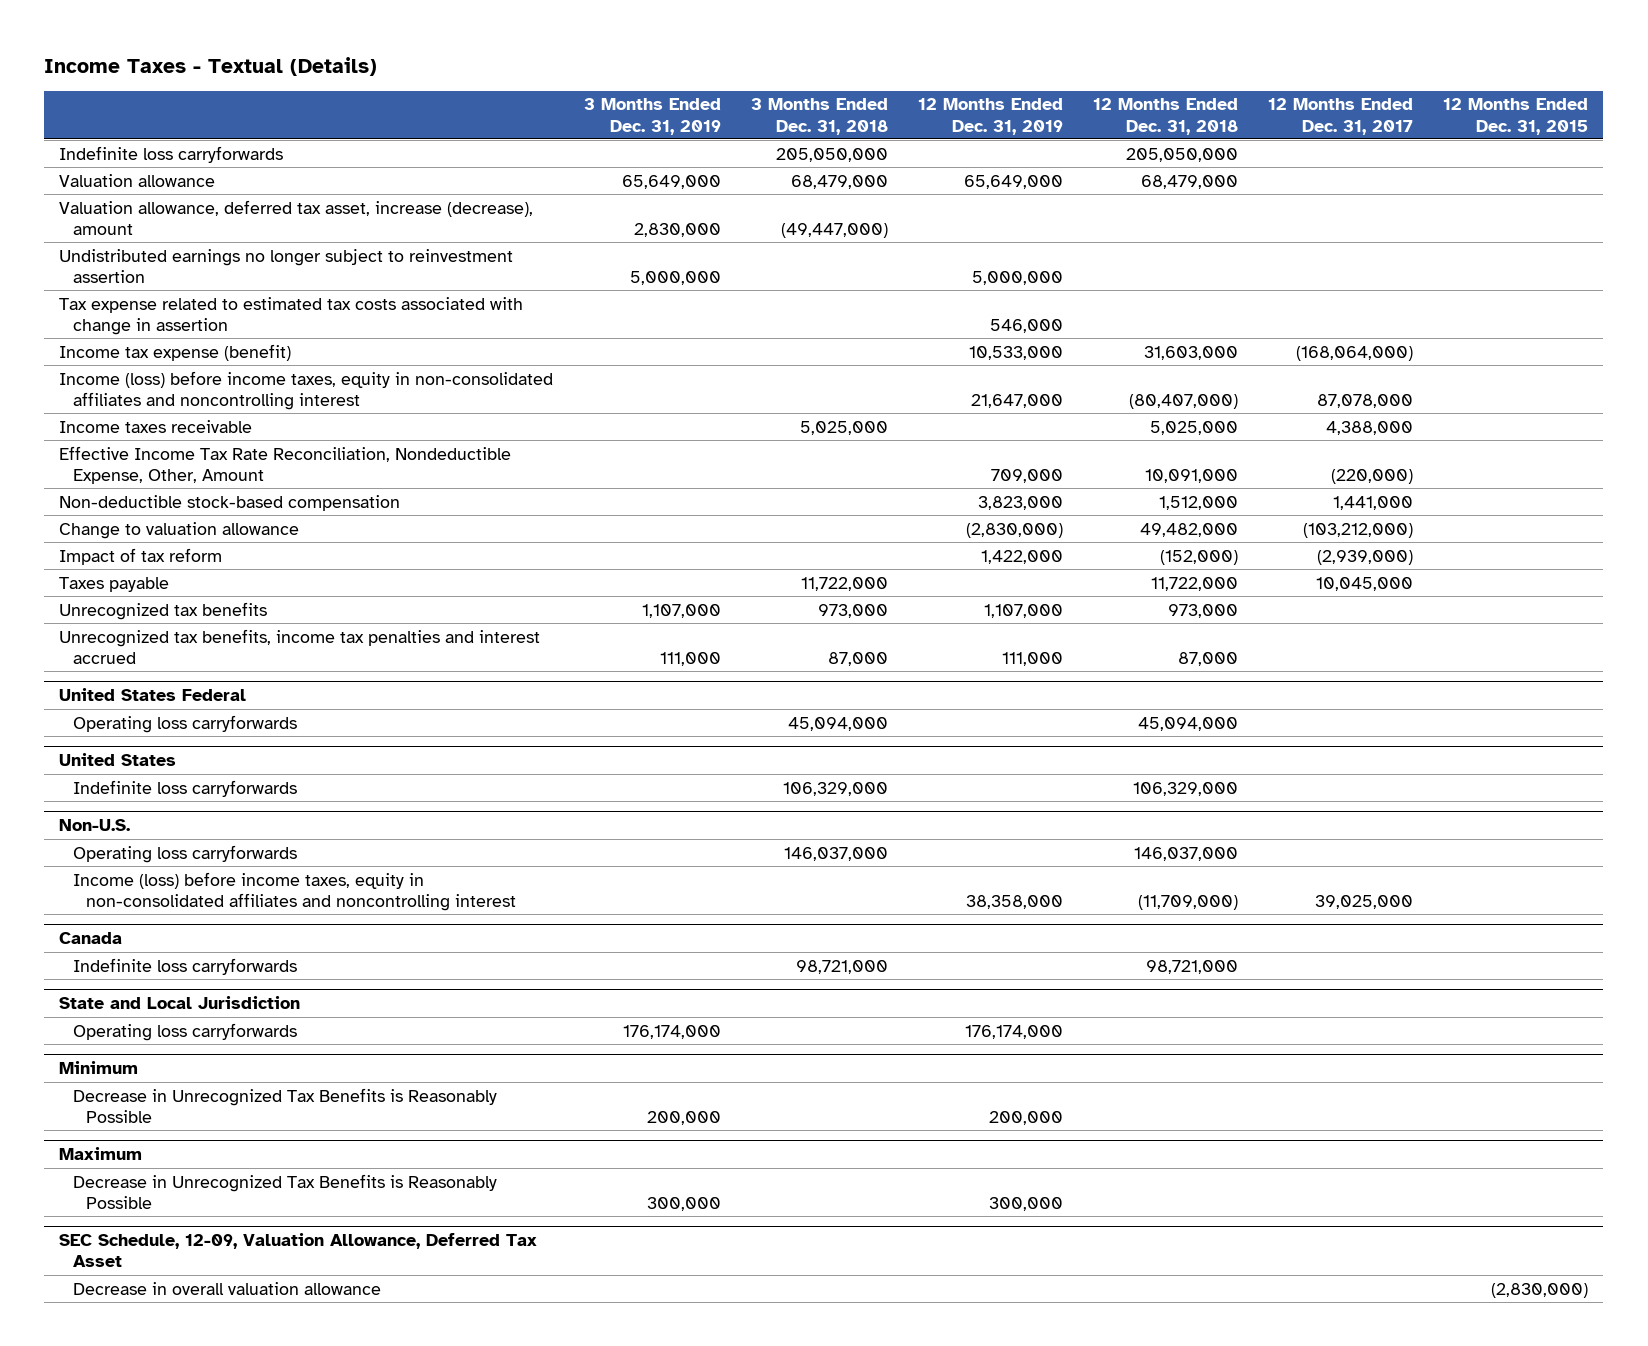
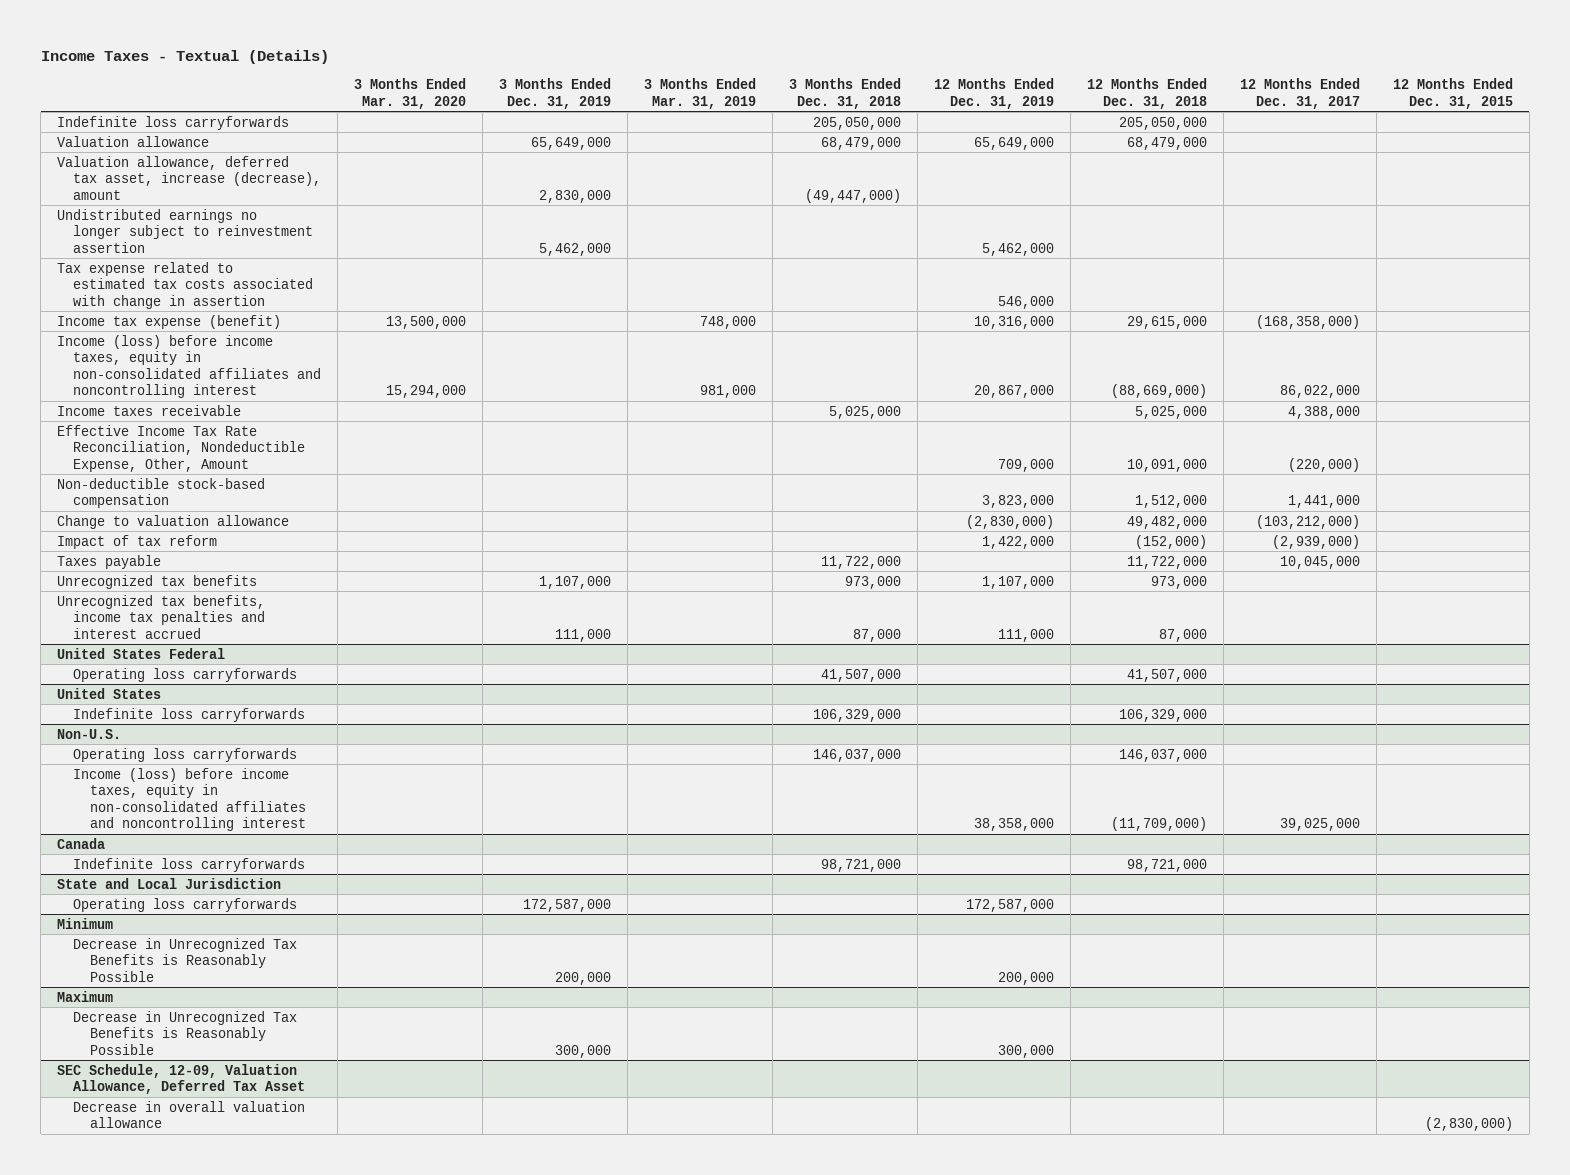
none -> [354,78,467,109] 3 Months Ended Mar. 31, 2020
none -> [644,78,757,109] 3 Months Ended Mar. 31, 2019
[629,270,721,285] 5,000,000 -> [539,242,612,256] 5,462,000
[971,270,1063,285] 5,000,000 -> [981,242,1054,256] 5,462,000
[968,345,1063,360] 10,533,000 -> [973,315,1054,329] 10,316,000
[1143,345,1238,360] 31,603,000 -> [1126,315,1207,329] 29,615,000
[1296,345,1414,361] (168,064,000) -> [1255,314,1360,329] (168,358,000)
[970,393,1063,408] 21,647,000 -> [973,385,1054,399] 20,867,000
[1128,393,1238,409] (80,407,000) -> [1110,384,1207,399] (88,669,000)
[1317,393,1414,408] 87,078,000 -> [1279,385,1360,399] 86,022,000
[787,716,888,731] 45,094,000 -> [821,668,902,682] 41,507,000
[1137,716,1238,731] 45,094,000 -> [1126,668,1207,682] 41,507,000
[622,1024,721,1039] 176,174,000 -> [523,898,612,912] 172,587,000
[964,1024,1063,1039] 176,174,000 -> [965,898,1054,912] 172,587,000

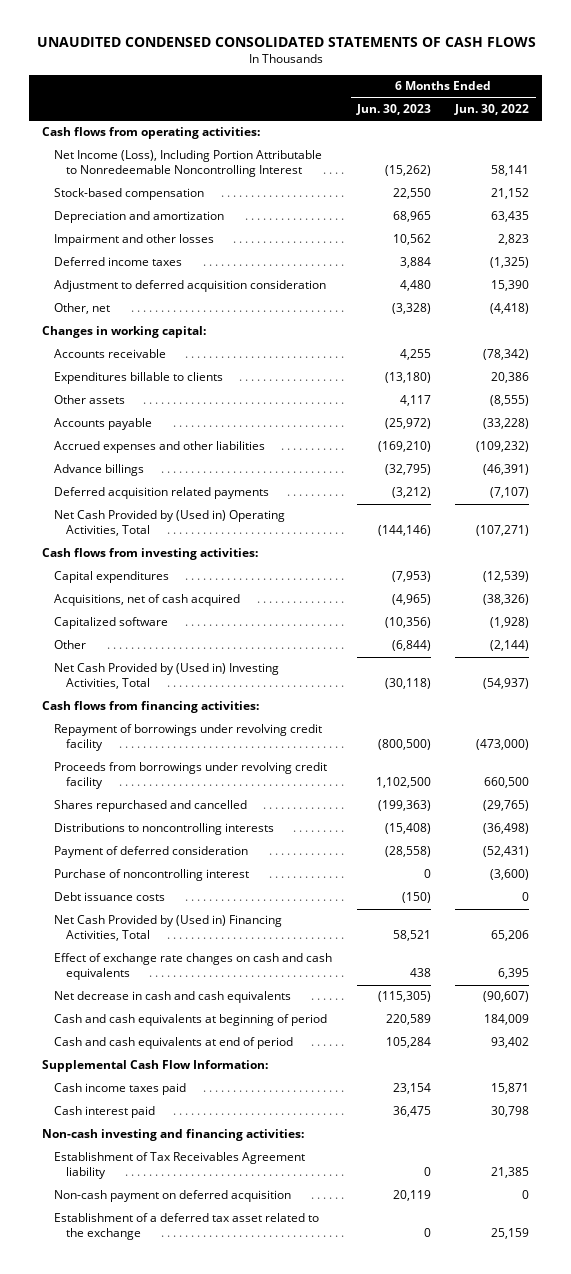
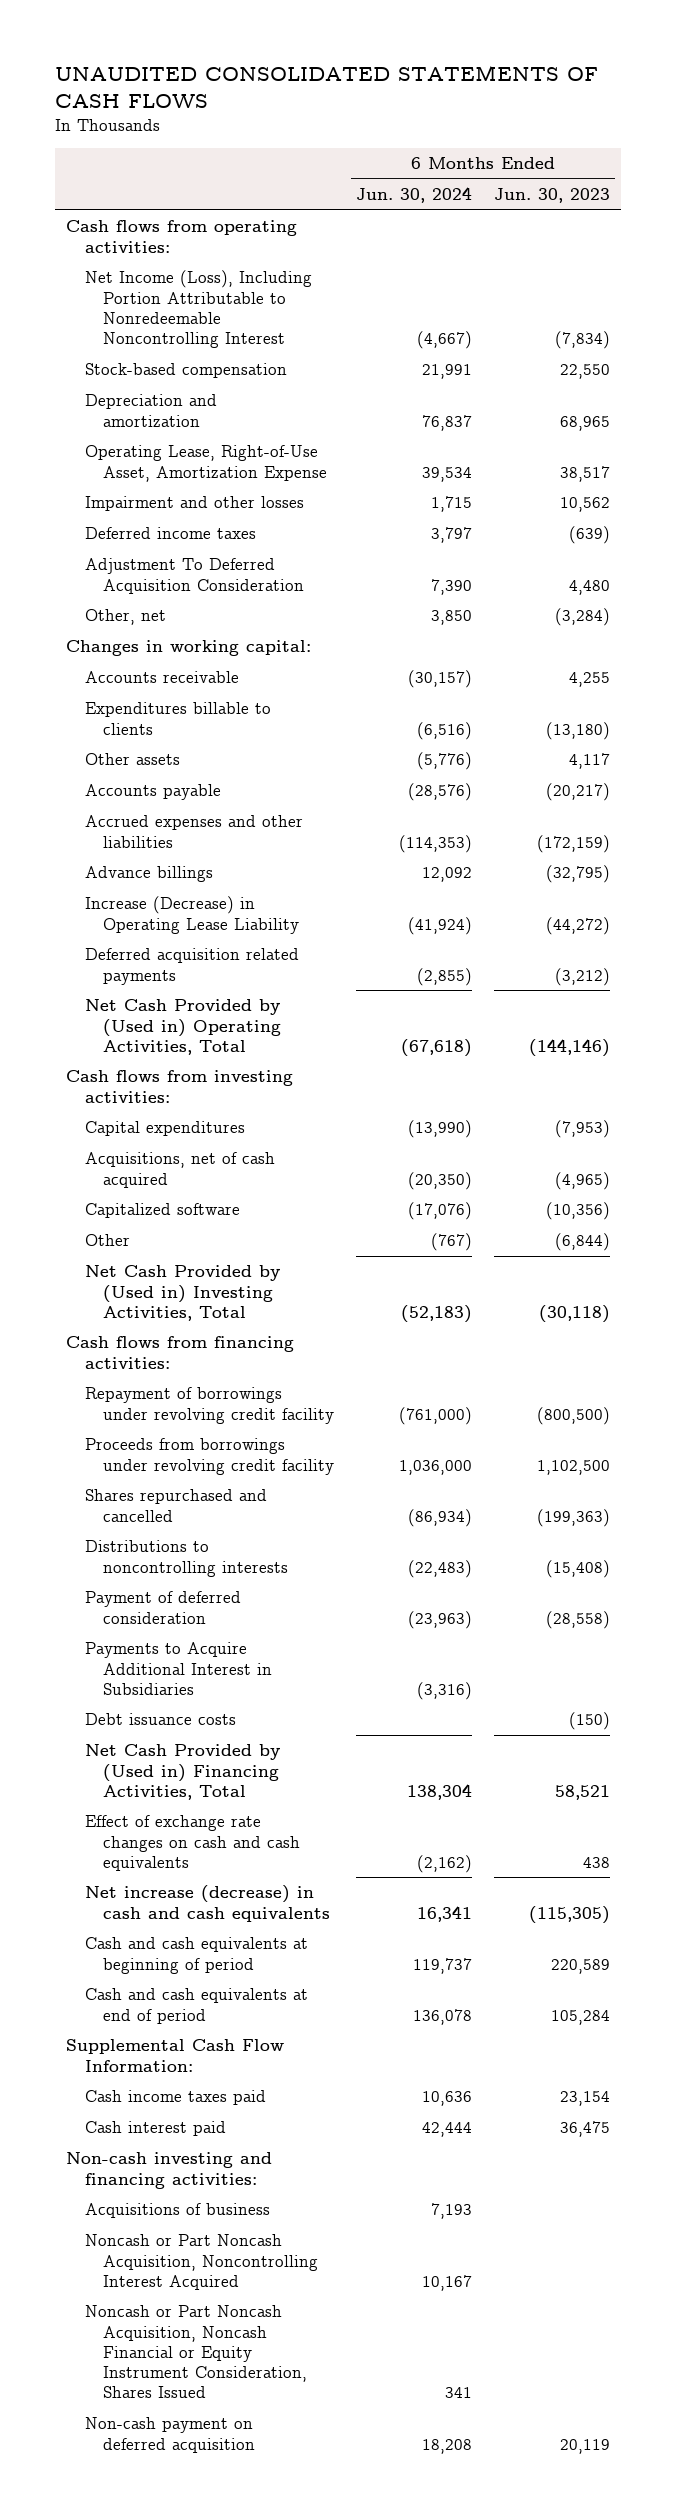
[36,37,536,48] UNAUDITED CONDENSED CONSOLIDATED STATEMENTS OF CASH FLOWS -> [54,65,598,108] UNAUDITED CONSOLIDATED STATEMENTS OF CASH FLOWS
[454,103,530,115] Jun. 30, 2022 -> none
none -> [356,187,473,204] Jun. 30, 2024
[384,165,431,177] (15,262) -> [554,330,610,349] (7,834)
none -> [84,445,328,482] Operating Lease, Right-of-Use Asset, Amortization Expense
[399,257,431,269] 3,884 -> [568,526,610,545] (639)
[54,280,327,293] Adjustment to deferred acquisition consideration -> [84,558,305,594] Adjustment To Deferred Acquisition Consideration
[391,303,431,315] (3,328) -> [554,608,610,627] (3,284)
[384,418,431,430] (25,972) -> [545,783,610,802] (20,217)
[377,441,431,453] (169,210) -> [536,834,610,853] (172,159)
none -> [84,896,300,934] Increase (Decrease) in Operating Lease Liability
[54,869,250,882] Purchase of noncontrolling interest -> none
none -> [84,1642,273,1695] Payments to Acquire Additional Interest in Subsidiaries
[54,991,292,1004] Net decrease in cash and cash equivalents -> [84,1885,331,1922] Net increase (decrease) in cash and cash equivalents
[54,1152,306,1180] Establishment of Tax Receivables Agreement liability -> none
none -> [84,2203,270,2219] Acquisitions of business
none -> [84,2234,319,2290] Noncash or Part Noncash Acquisition, Noncontrolling Interest Acquired
none -> [84,2305,308,2399] Noncash or Part Noncash Acquisition, Noncash Financial or Equity Instrument Consideration, Shares Issued
[54,1213,320,1241] Establishment of a deferred tax asset related to the exchange -> none

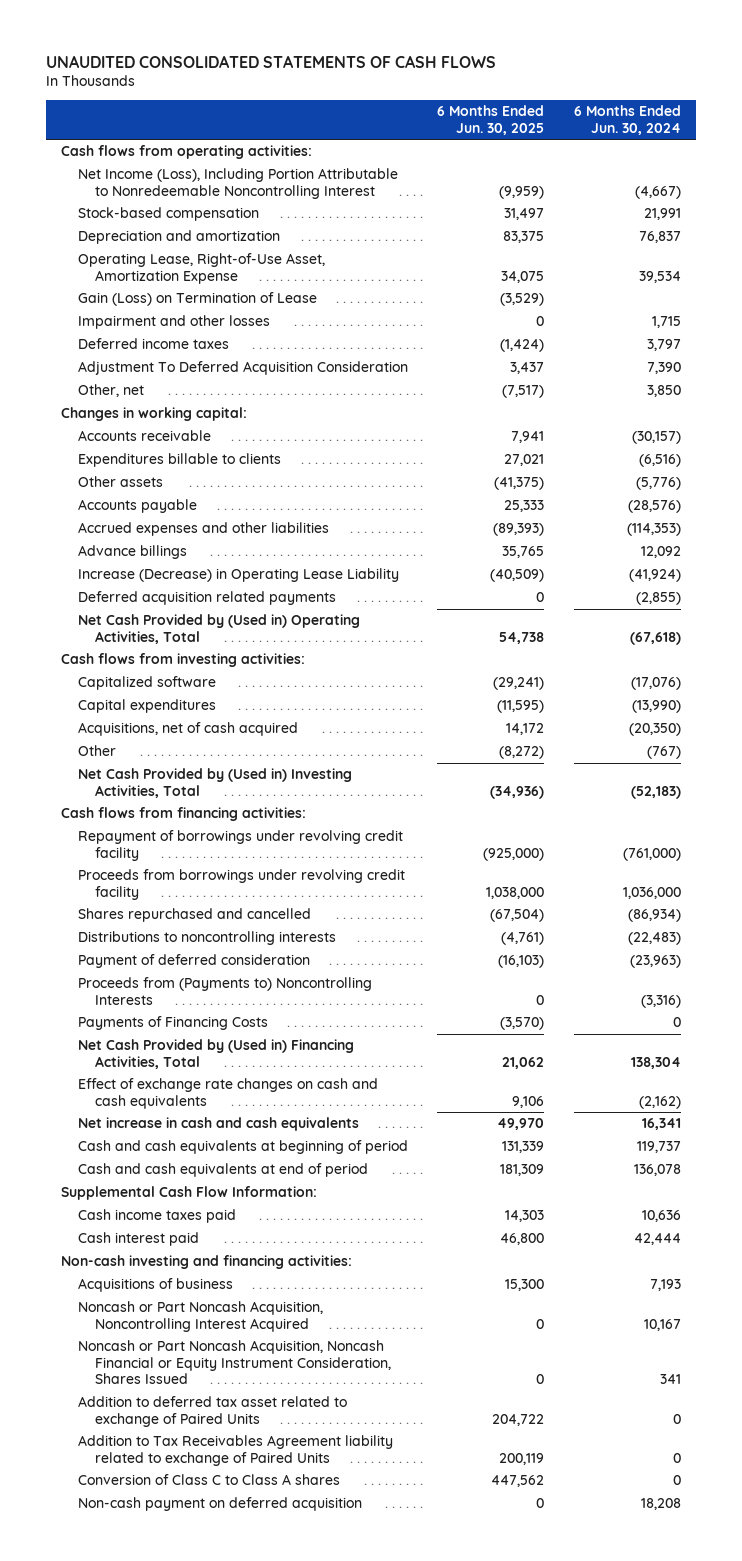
[493,188,610,204] Jun. 30, 2023 -> none
none -> [437,105,545,135] 6 Months Ended Jun. 30, 2025
none -> [78,292,318,307] Gain (Loss) on Termination of Lease
[84,1203,240,1219] Capitalized software -> [78,676,217,691] Capitalized software
[84,1713,236,1726] Debt issuance costs -> none
[84,1642,273,1695] Payments to Acquire Additional Interest in Subsidiaries -> [78,977,373,1005] Proceeds from (Payments to) Noncontrolling Interests
none -> [78,1016,269,1031] Payments of Financing Costs
[84,1885,331,1922] Net increase (decrease) in cash and cash equivalents -> [78,1117,360,1132] Net increase in cash and cash equivalents
none -> [78,1396,348,1427] Addition to deferred tax asset related to exchange of Paired Units
none -> [78,1435,394,1466] Addition to Tax Receivables Agreement liability related to exchange of Paired Units
none -> [78,1474,341,1486] Conversion of Class C to Class A shares

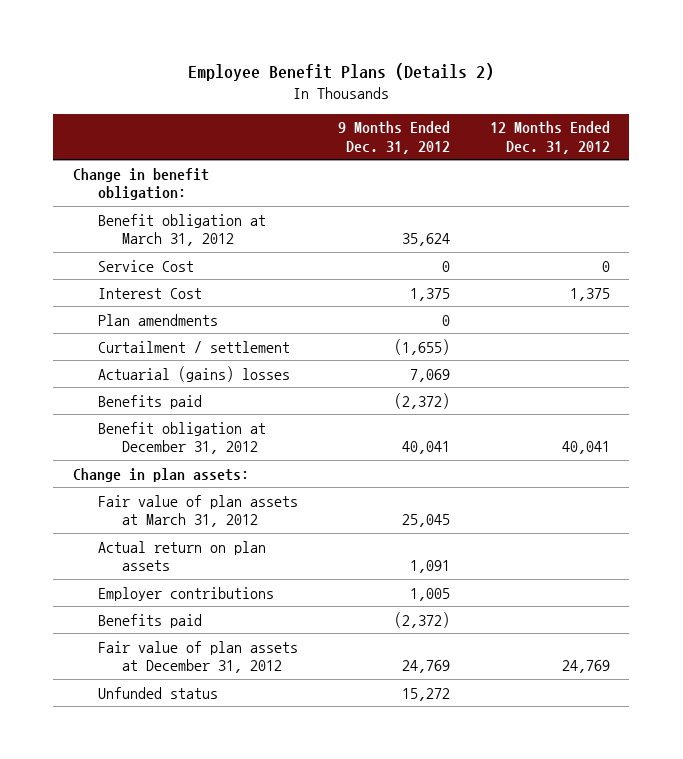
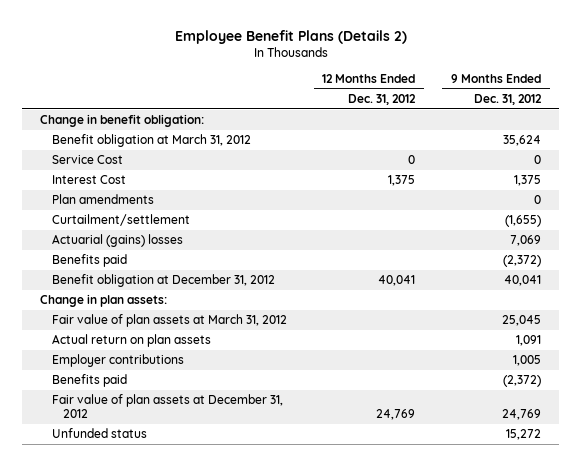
[97,340,290,353] Curtailment / settlement -> [51,214,190,227] Curtailment/settlement

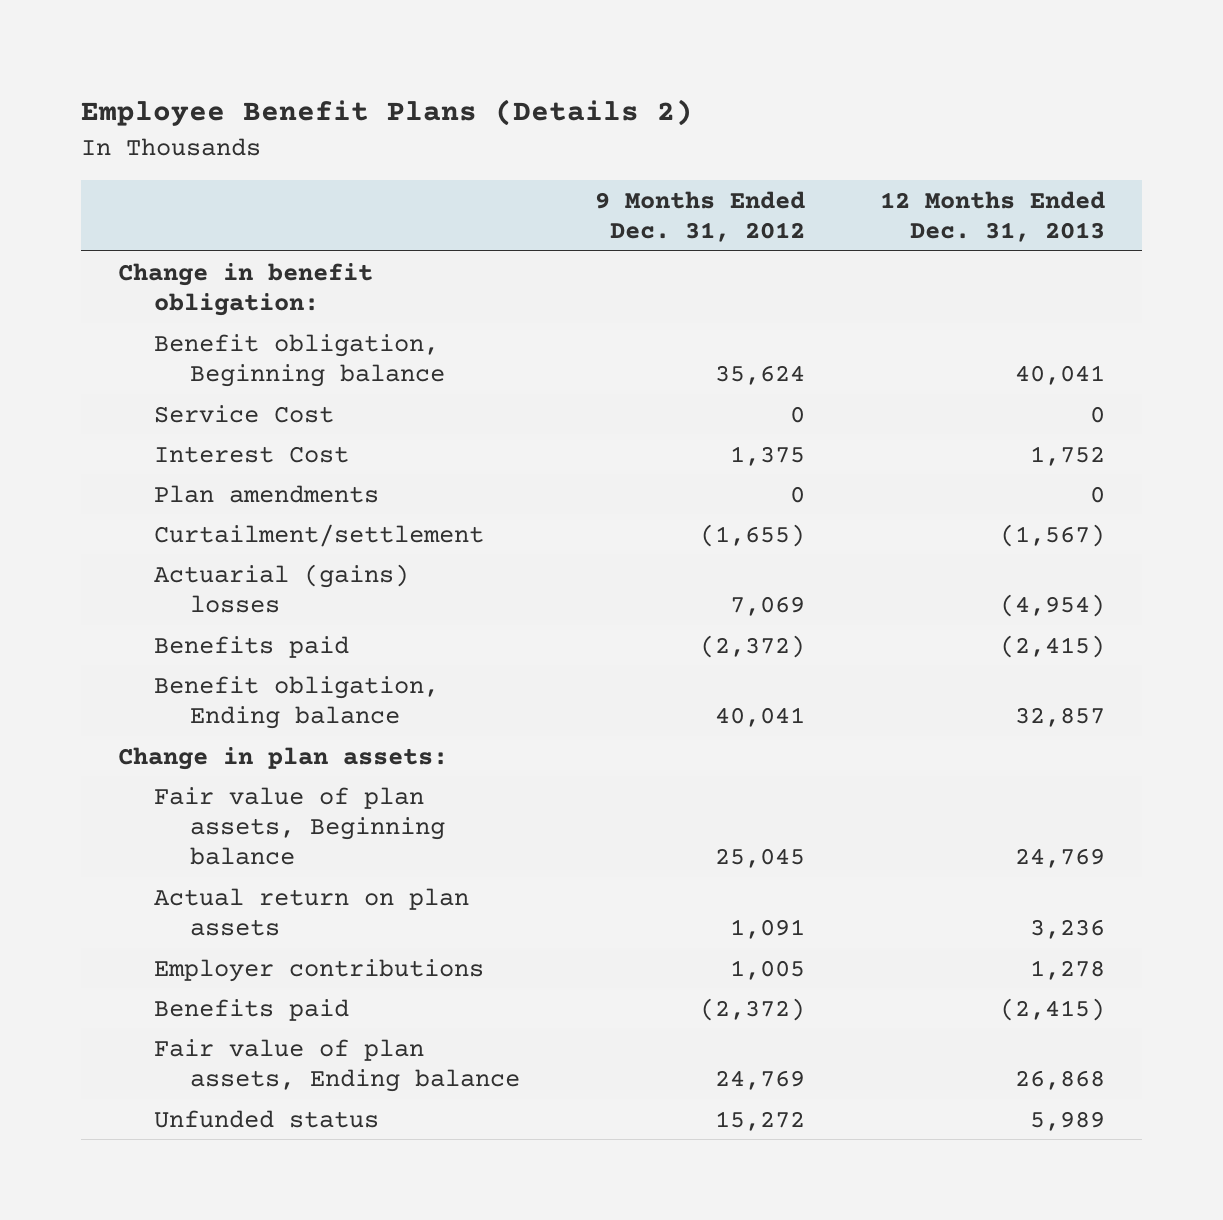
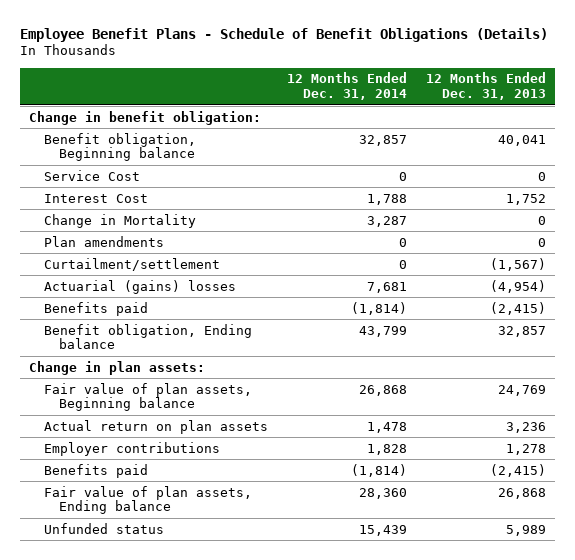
[80,99,693,127] Employee Benefit Plans (Details 2) -> [19,27,548,42] Employee Benefit Plans - Schedule of Benefit Obligations (Details)
[594,190,805,243] 9 Months Ended Dec. 31, 2012 -> none
none -> [286,72,407,101] 12 Months Ended Dec. 31, 2014
none -> [44,213,197,228] Change in Mortality

